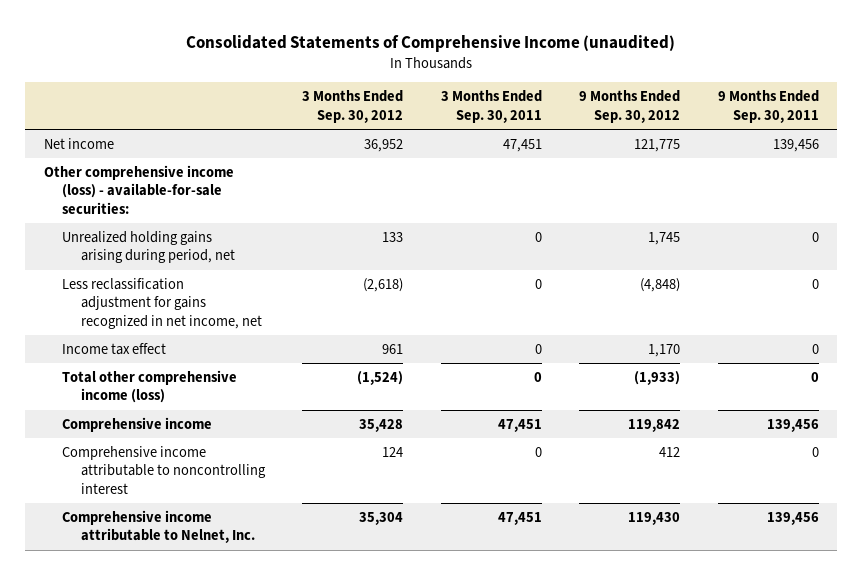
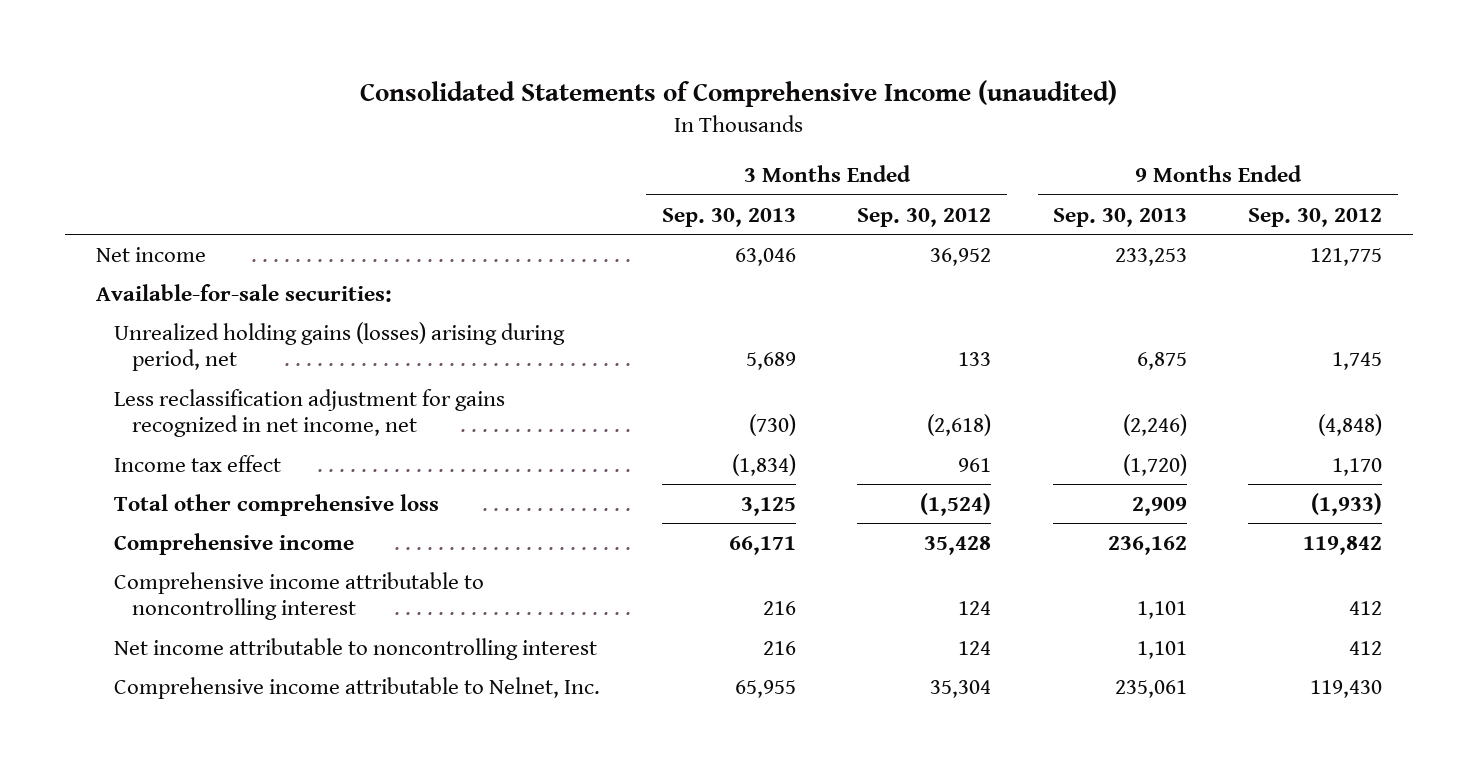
[440,90,542,123] 3 Months Ended Sep. 30, 2011 -> none
[717,90,819,123] 9 Months Ended Sep. 30, 2011 -> none
none -> [661,207,796,227] Sep. 30, 2013
none -> [1052,207,1187,227] Sep. 30, 2013
[43,165,234,214] Other comprehensive income (loss) - available-for-sale securities: -> [96,283,393,302] Available-for-sale securities:
[62,231,236,264] Unrealized holding gains arising during period, net -> [114,321,566,372] Unrealized holding gains (losses) arising during period, net
[62,370,238,404] Total other comprehensive income (loss) -> [114,493,440,516] Total other comprehensive loss
none -> [114,637,598,660] Net income attributable to noncontrolling interest

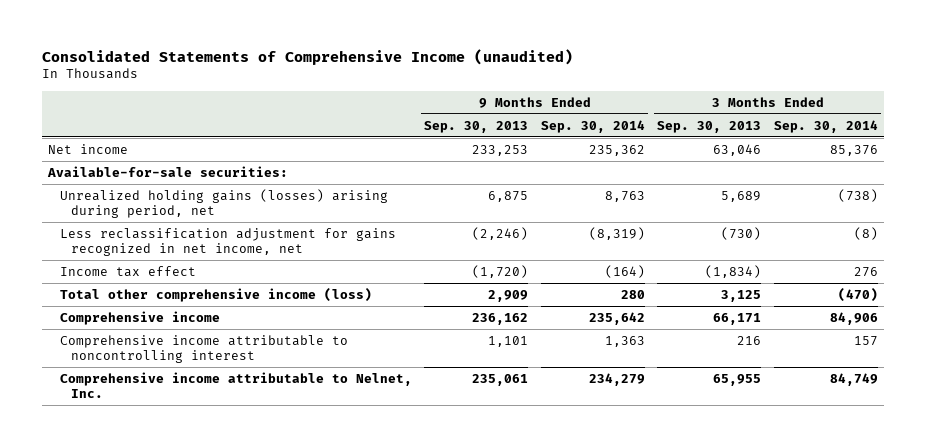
[857,207,992,227] Sep. 30, 2012 -> none
[1248,207,1383,227] Sep. 30, 2012 -> none
none -> [540,119,645,133] Sep. 30, 2014
none -> [774,119,879,133] Sep. 30, 2014
[114,493,440,516] Total other comprehensive loss -> [59,287,372,302] Total other comprehensive income (loss)
[114,637,598,660] Net income attributable to noncontrolling interest -> none

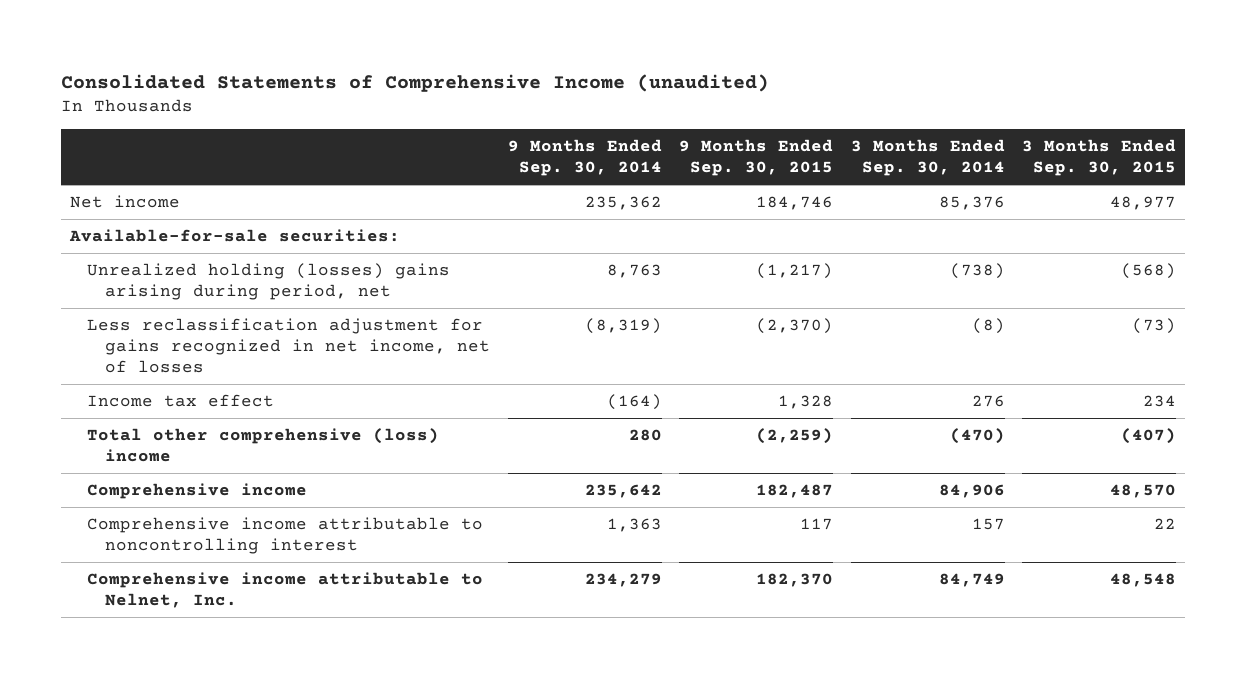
[424,120,529,133] Sep. 30, 2013 -> none
[657,120,762,133] Sep. 30, 2013 -> none
none -> [679,139,834,176] 9 Months Ended Sep. 30, 2015
none -> [1022,139,1177,176] 3 Months Ended Sep. 30, 2015
[59,188,388,218] Unrealized holding gains (losses) arising during period, net -> [87,263,451,301] Unrealized holding (losses) gains arising during period, net
[59,227,396,256] Less reclassification adjustment for gains recognized in net income, net -> [87,318,490,373] Less reclassification adjustment for gains recognized in net income, net of losses
[59,287,372,302] Total other comprehensive income (loss) -> [87,428,440,463] Total other comprehensive (loss) income

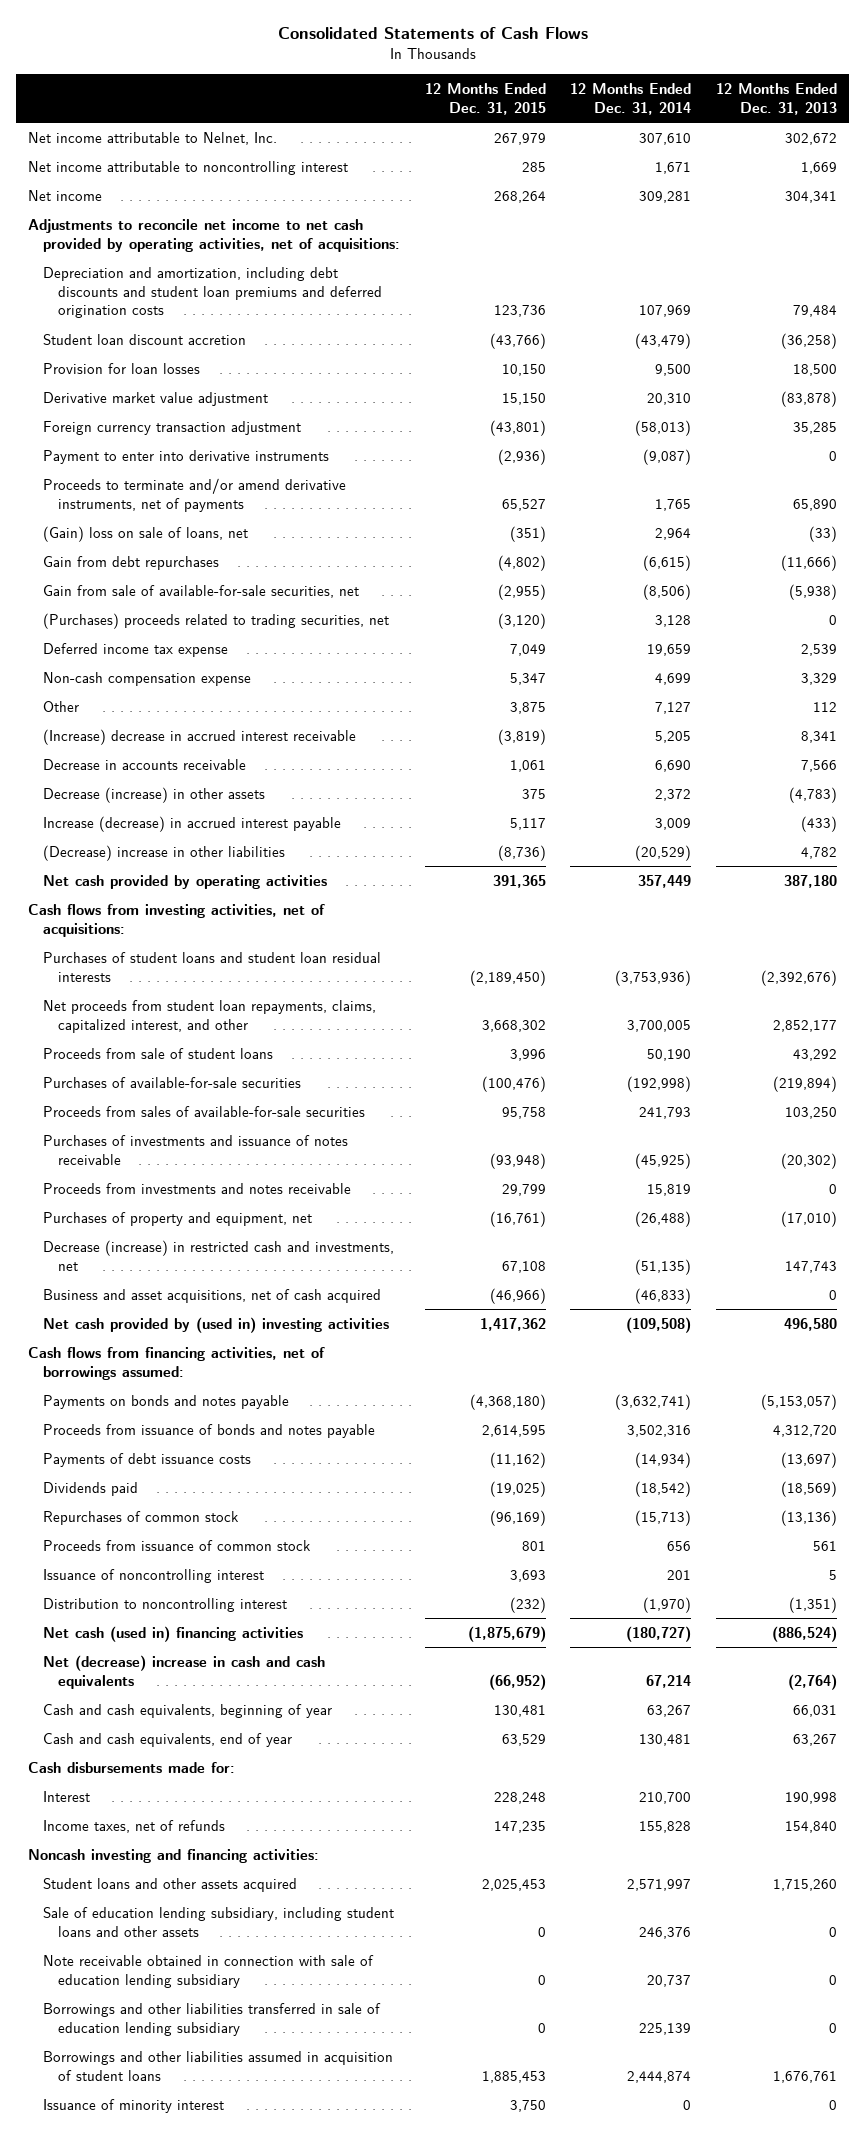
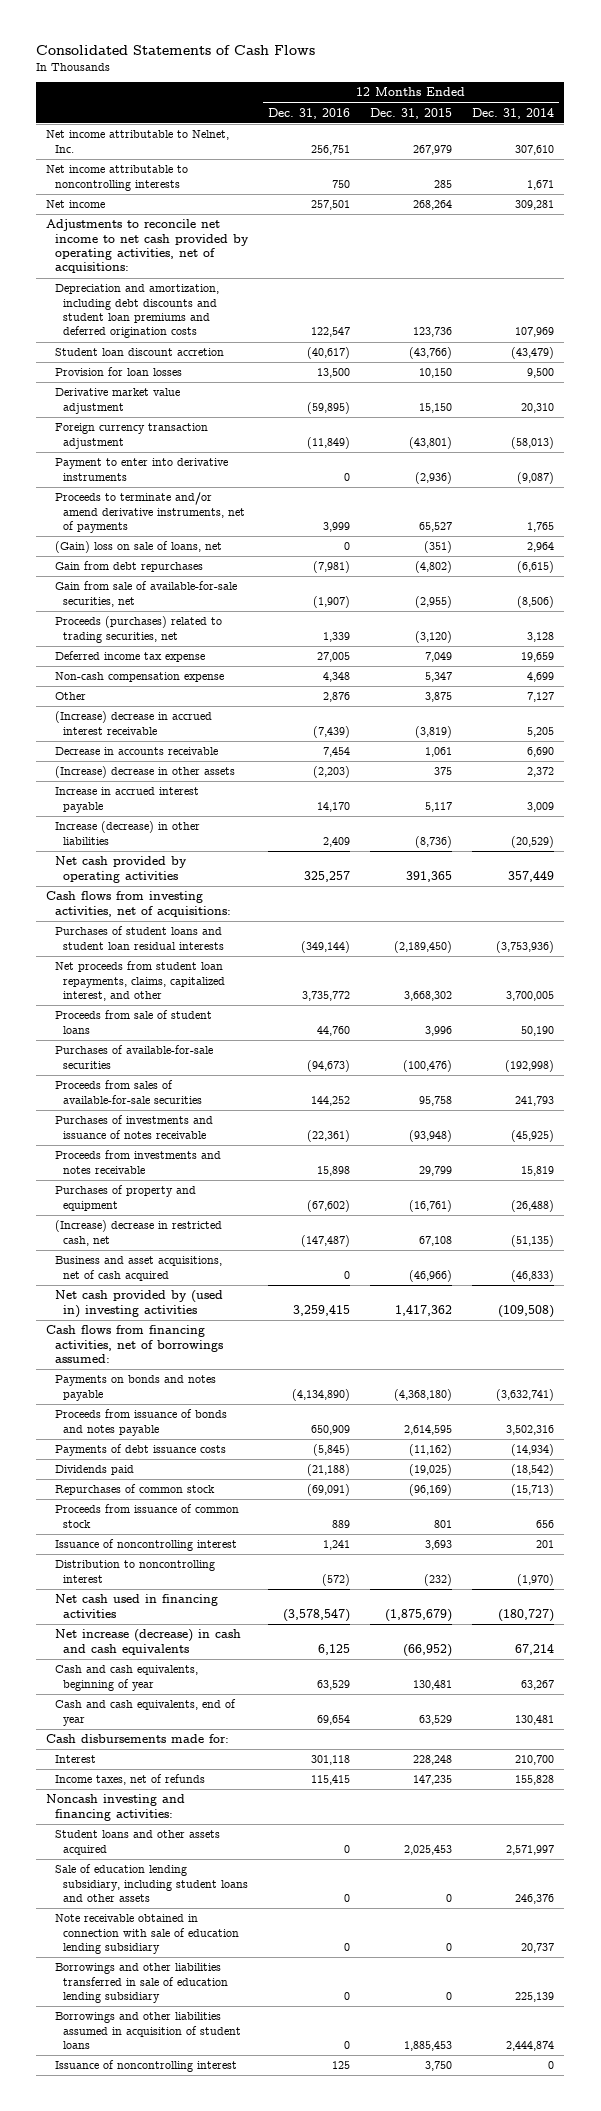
[715,83,837,115] 12 Months Ended Dec. 31, 2013 -> none
none -> [268,107,351,119] Dec. 31, 2016
[28,160,349,175] Net income attributable to noncontrolling interest -> [46,165,189,191] Net income attributable to noncontrolling interests
[43,612,390,629] (Purchases) proceeds related to trading securities, net -> [54,616,222,643] Proceeds (purchases) related to trading securities, net
[43,786,266,803] Decrease (increase) in other assets -> [54,766,235,779] (Increase) decrease in other assets
[43,815,342,832] Increase (decrease) in accrued interest payable -> [54,787,199,813] Increase in accrued interest payable
[43,844,286,861] (Decrease) increase in other liabilities -> [54,821,200,845] Increase (decrease) in other liabilities
[43,1211,313,1226] Purchases of property and equipment, net -> [54,1185,196,1211] Purchases of property and equipment
[43,1239,395,1271] Decrease (increase) in restricted cash and investments, net -> [54,1220,222,1246] (Increase) decrease in restricted cash, net
[43,1625,304,1642] Net cash (used in) financing activities -> [54,1594,218,1618] Net cash used in financing activities
[43,1654,326,1689] Net (decrease) increase in cash and cash equivalents -> [54,1629,241,1655] Net increase (decrease) in cash and cash equivalents
[43,2098,225,2113] Issuance of minority interest -> [54,2060,237,2073] Issuance of noncontrolling interest

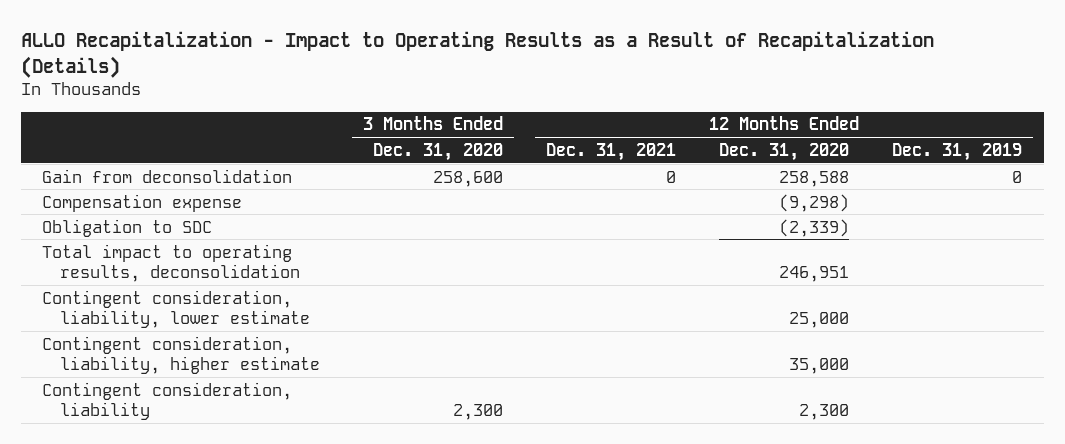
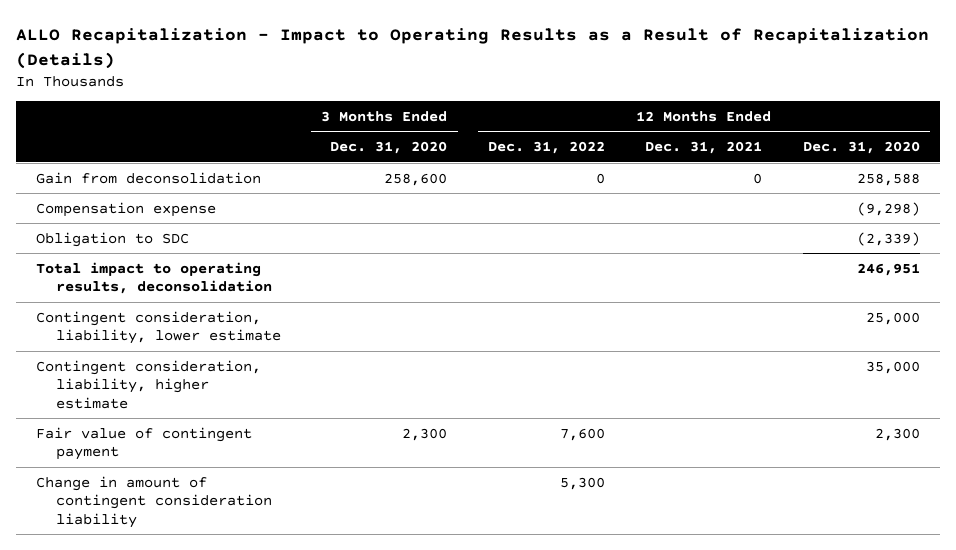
[892,142,1023,161] Dec. 31, 2019 -> none
none -> [487,141,605,155] Dec. 31, 2022
[42,381,293,420] Contingent consideration, liability -> [36,426,253,461] Fair value of contingent payment
none -> [36,475,273,528] Change in amount of contingent consideration liability

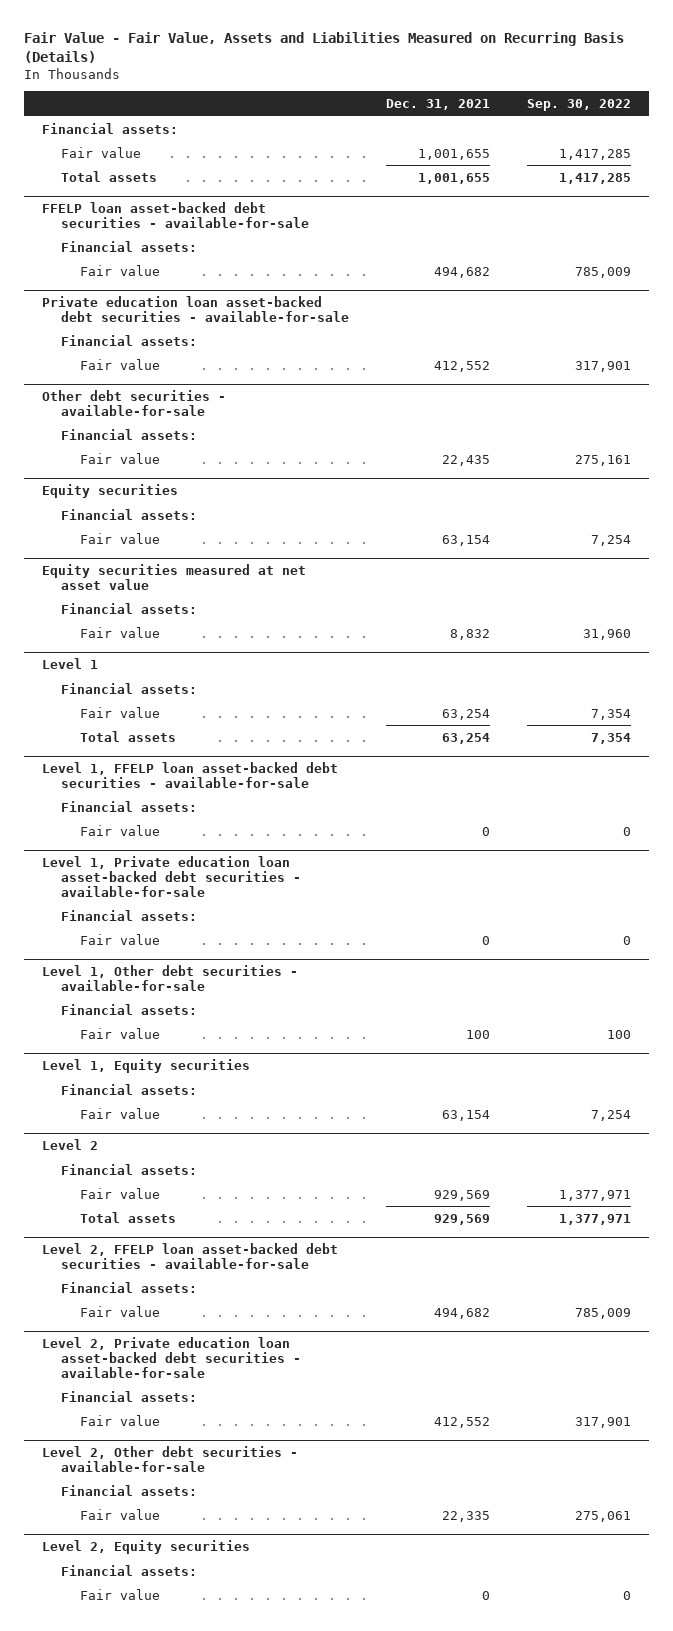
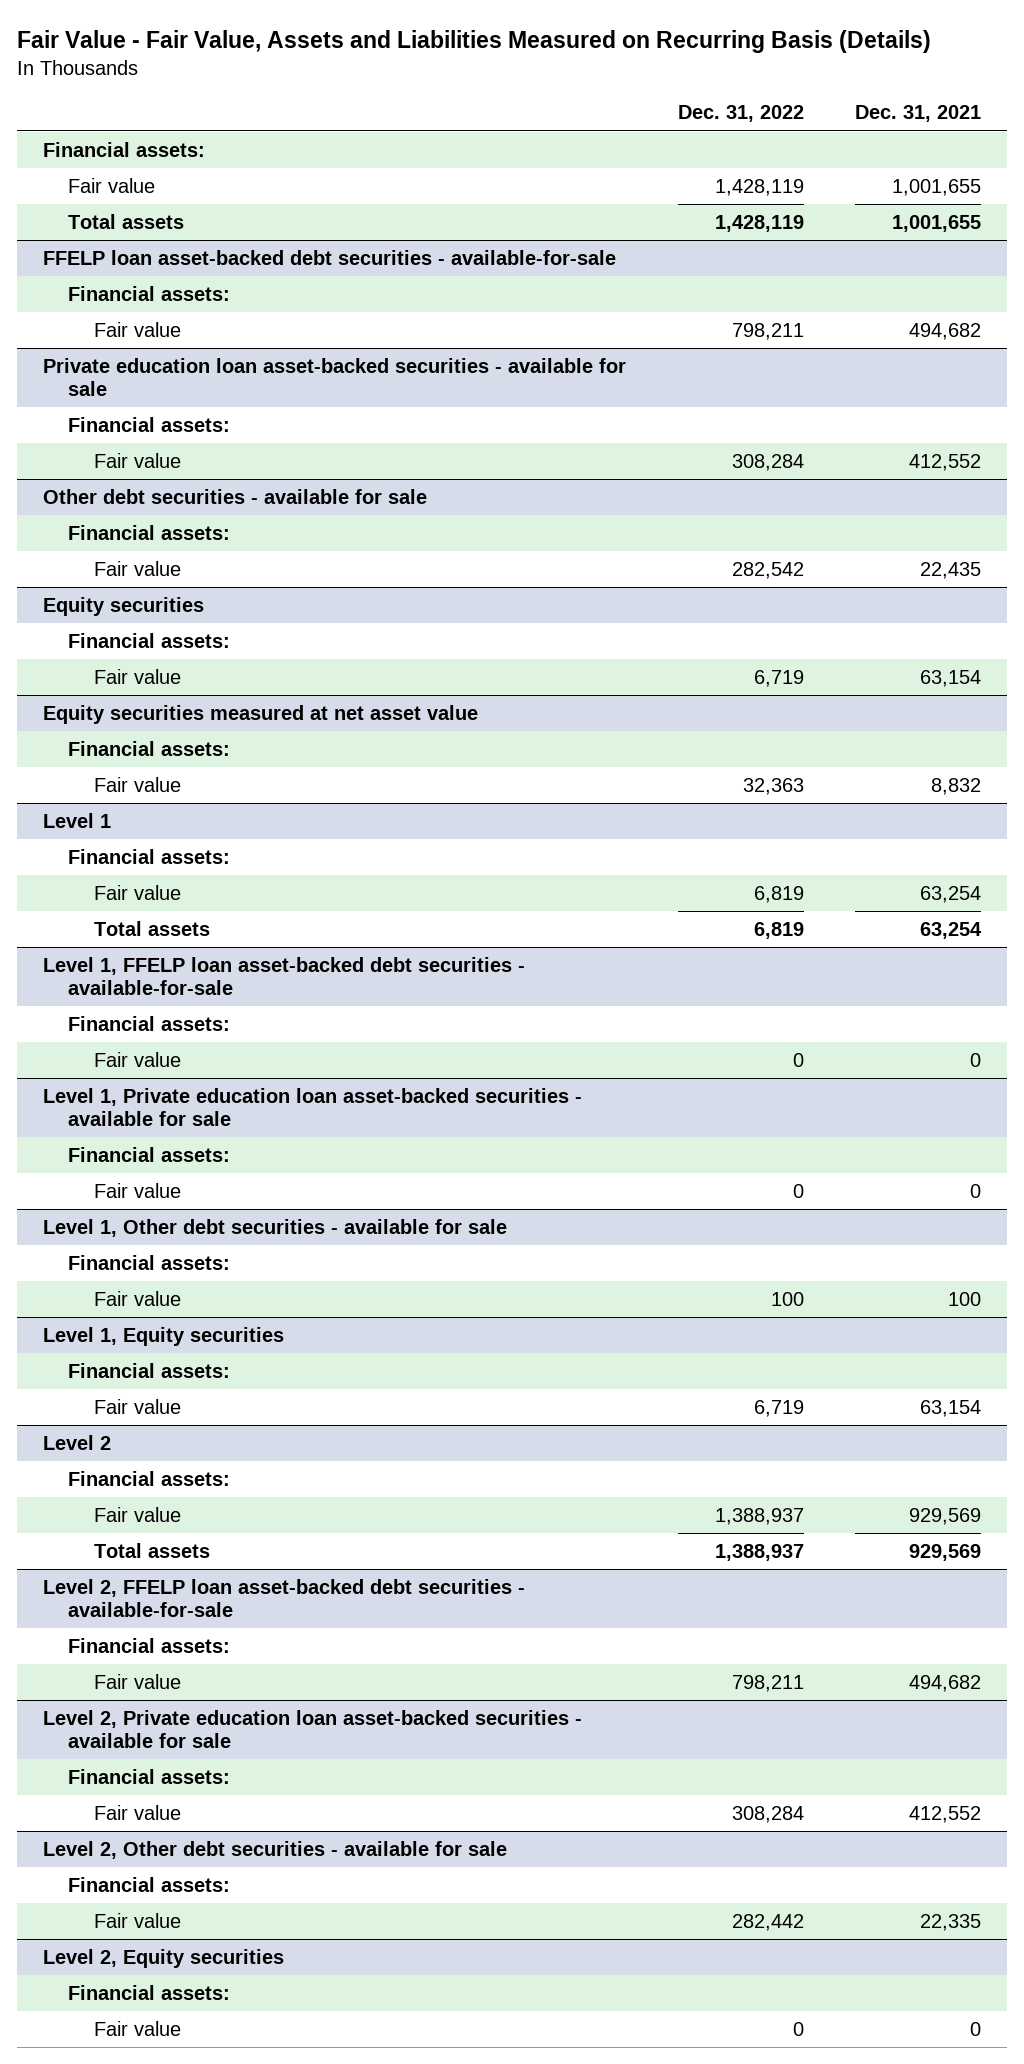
[526,99,631,112] Sep. 30, 2022 -> none
none -> [677,105,804,123] Dec. 31, 2022
[42,296,350,322] Private education loan asset-backed debt securities - available-for-sale -> [42,358,626,397] Private education loan asset-backed securities - available for sale
[42,390,227,416] Other debt securities - available-for-sale -> [42,489,427,505] Other debt securities - available for sale
[42,856,302,897] Level 1, Private education loan asset-backed debt securities - available-for-sale -> [42,1088,582,1127] Level 1, Private education loan asset-backed securities - available for sale
[42,965,299,991] Level 1, Other debt securities - available-for-sale -> [42,1219,507,1238] Level 1, Other debt securities - available for sale
[42,1337,302,1378] Level 2, Private education loan asset-backed debt securities - available-for-sale -> [42,1710,582,1749] Level 2, Private education loan asset-backed securities - available for sale
[42,1446,299,1472] Level 2, Other debt securities - available-for-sale -> [42,1841,507,1860] Level 2, Other debt securities - available for sale

